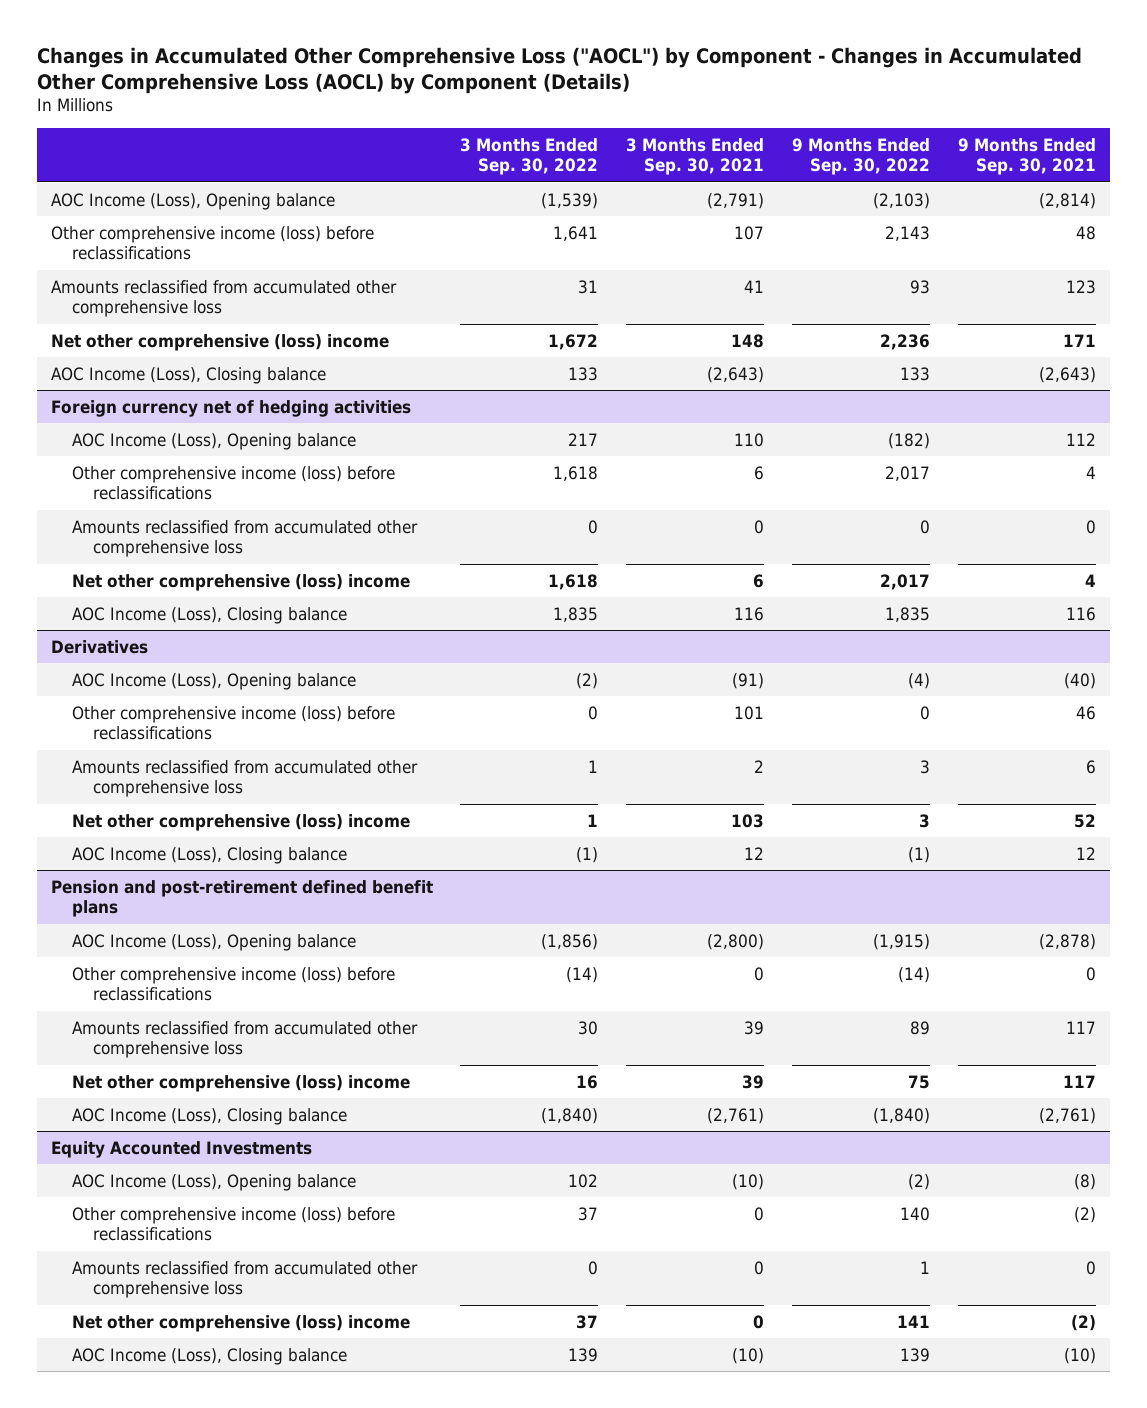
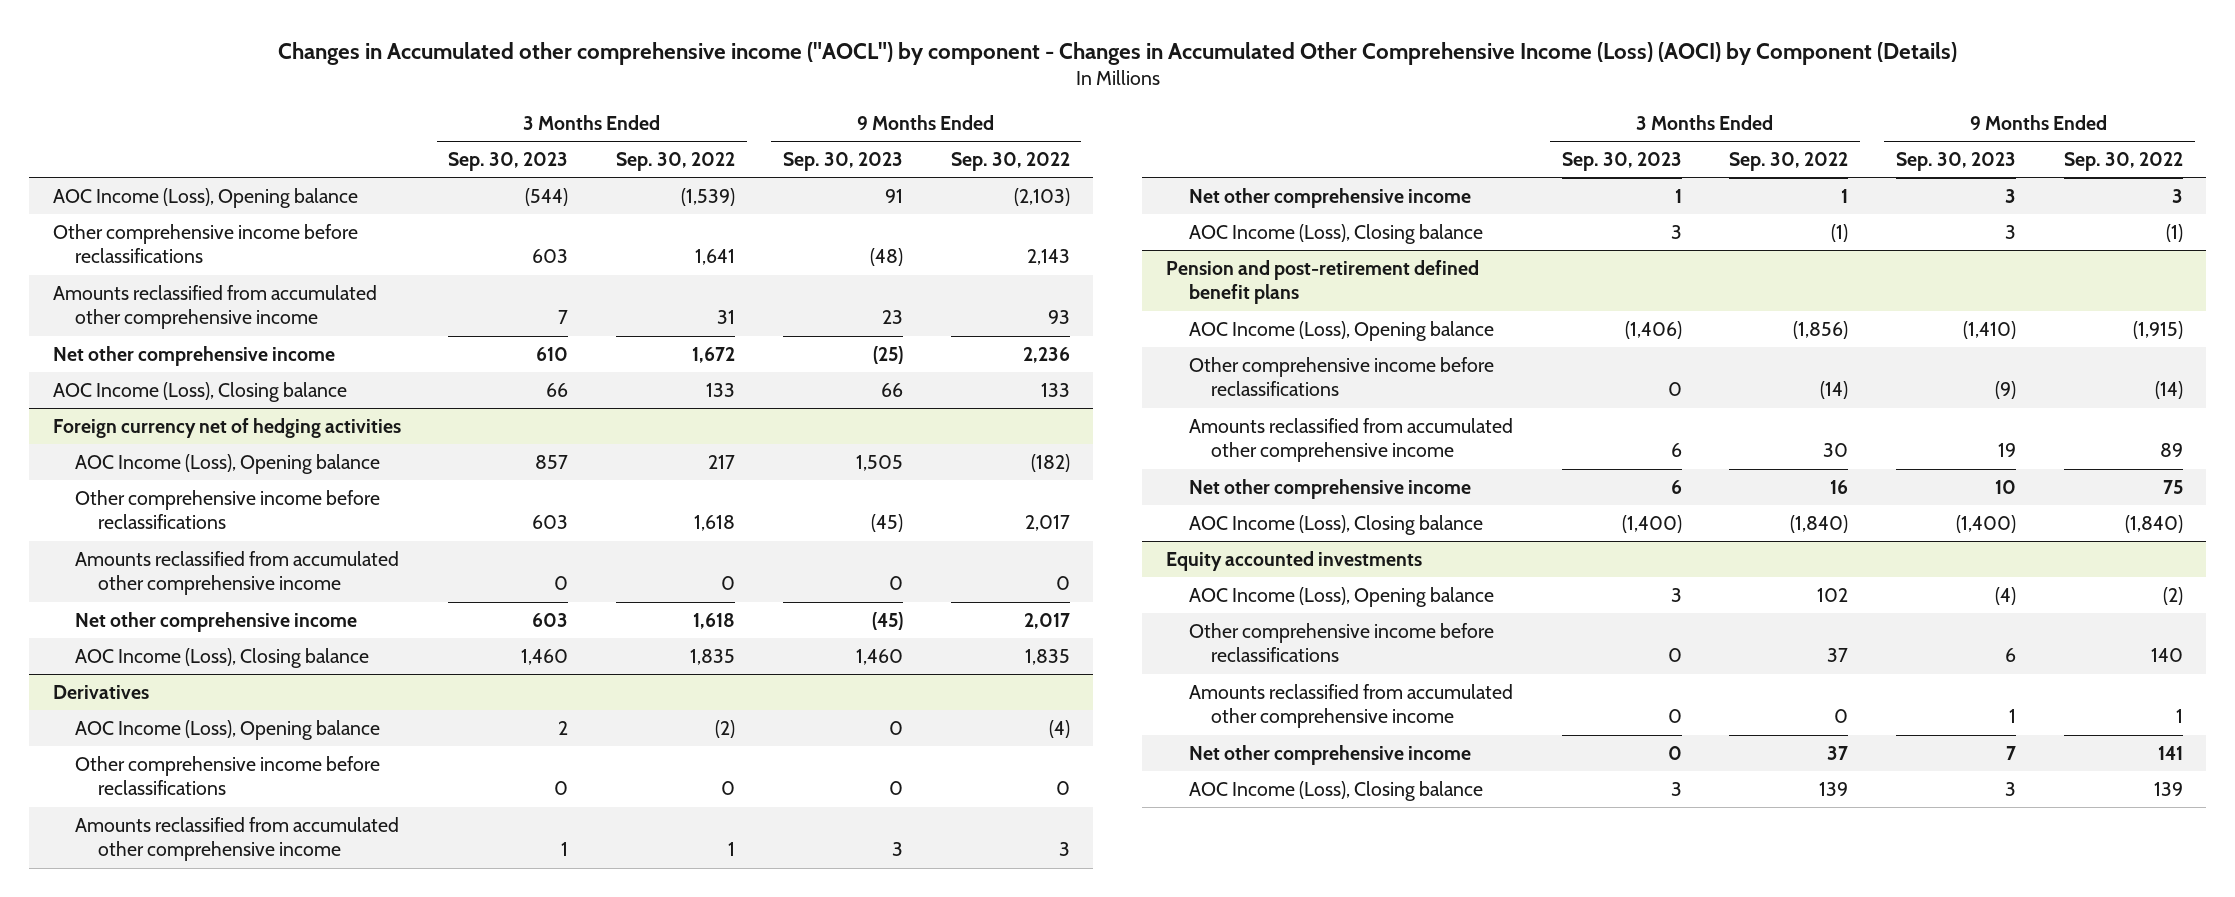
[36,46,1082,94] Changes in Accumulated Other Comprehensive Loss ("AOCL") by Component - Changes in Accumulated Other Comprehensive Loss (AOCL) by Component (Details) -> [277,42,1957,66] Changes in Accumulated other comprehensive income ("AOCL") by component - Changes in Accumulated Other Comprehensive Income (Loss) (AOCI) by Component (Details)
[626,137,765,176] 3 Months Ended Sep. 30, 2021 -> none
[958,137,1097,176] 9 Months Ended Sep. 30, 2021 -> none
none -> [448,152,569,172] Sep. 30, 2023
none -> [782,152,903,172] Sep. 30, 2023
[50,225,374,261] Other comprehensive income (loss) before reclassifications -> [52,223,358,264] Other comprehensive income before reclassifications
[50,279,397,318] Amounts reclassified from accumulated other comprehensive loss -> [52,284,377,330] Amounts reclassified from accumulated other comprehensive income
[50,333,389,351] Net other comprehensive (loss) income -> [52,345,335,366] Net other comprehensive income
[72,465,396,501] Other comprehensive income (loss) before reclassifications -> [75,489,381,530] Other comprehensive income before reclassifications
[72,519,419,558] Amounts reclassified from accumulated other comprehensive loss -> [75,550,400,596] Amounts reclassified from accumulated other comprehensive income
[72,573,411,591] Net other comprehensive (loss) income -> [75,611,358,632] Net other comprehensive income
[72,705,396,741] Other comprehensive income (loss) before reclassifications -> [75,755,381,796] Other comprehensive income before reclassifications
[72,759,419,798] Amounts reclassified from accumulated other comprehensive loss -> [75,816,400,862] Amounts reclassified from accumulated other comprehensive income
[72,813,411,831] Net other comprehensive (loss) income -> [1188,187,1471,208] Net other comprehensive income
[72,966,396,1002] Other comprehensive income (loss) before reclassifications -> [1188,356,1494,397] Other comprehensive income before reclassifications
[72,1020,419,1059] Amounts reclassified from accumulated other comprehensive loss -> [1188,417,1513,463] Amounts reclassified from accumulated other comprehensive income
[72,1074,411,1092] Net other comprehensive (loss) income -> [1188,478,1471,499] Net other comprehensive income
[50,1140,312,1158] Equity Accounted Investments -> [1165,550,1422,571] Equity accounted investments
[72,1206,396,1242] Other comprehensive income (loss) before reclassifications -> [1188,622,1494,663] Other comprehensive income before reclassifications
[72,1260,419,1299] Amounts reclassified from accumulated other comprehensive loss -> [1188,683,1513,729] Amounts reclassified from accumulated other comprehensive income
[72,1314,411,1332] Net other comprehensive (loss) income -> [1188,744,1471,765] Net other comprehensive income

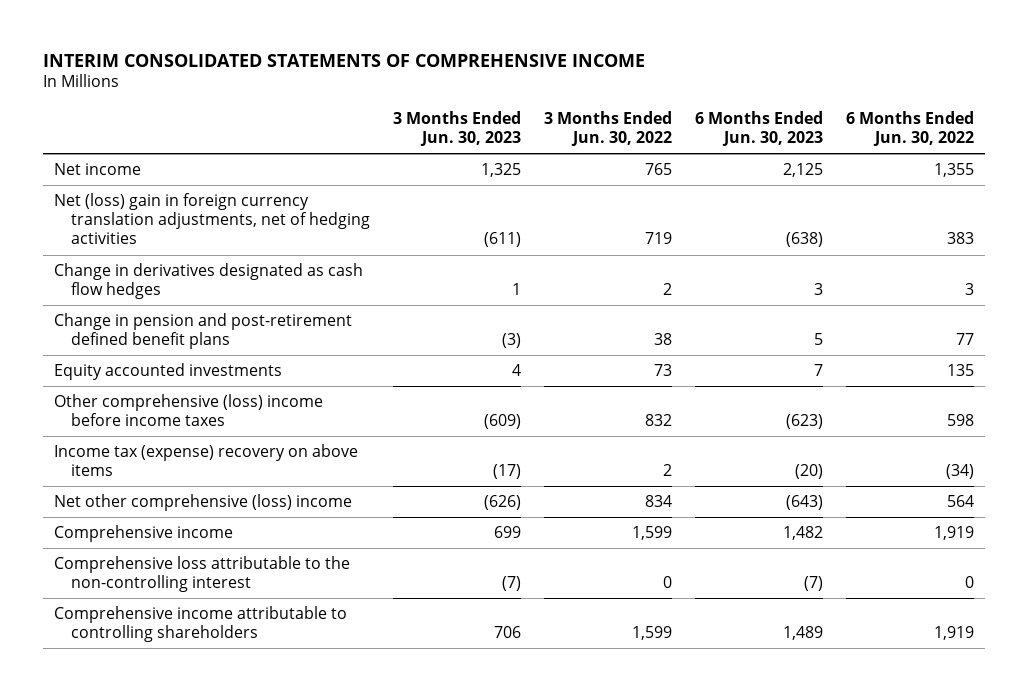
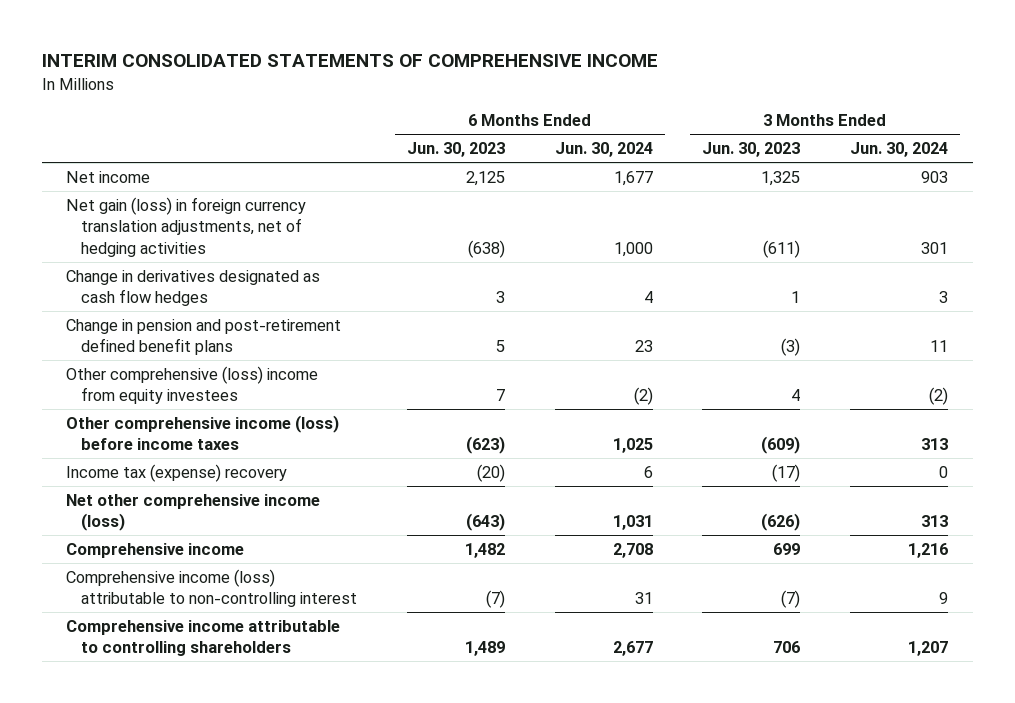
[543,110,672,147] 3 Months Ended Jun. 30, 2022 -> none
[845,110,974,147] 6 Months Ended Jun. 30, 2022 -> none
none -> [554,142,653,158] Jun. 30, 2024
none -> [850,142,949,158] Jun. 30, 2024
[54,193,370,245] Net (loss) gain in foreign currency translation adjustments, net of hedging activities -> [66,196,307,257] Net gain (loss) in foreign currency translation adjustments, net of hedging activities
[54,363,283,381] Equity accounted investments -> [66,365,319,405] Other comprehensive (loss) income from equity investees
[54,394,324,427] Other comprehensive (loss) income before income taxes -> [66,414,340,451] Other comprehensive income (loss) before income taxes
[54,444,359,477] Income tax (expense) recovery on above items -> [66,463,288,482] Income tax (expense) recovery
[54,494,353,512] Net other comprehensive (loss) income -> [66,493,321,532] Net other comprehensive income (loss)
[54,556,351,593] Comprehensive loss attributable to the non-controlling interest -> [66,568,358,608] Comprehensive income (loss) attributable to non-controlling interest

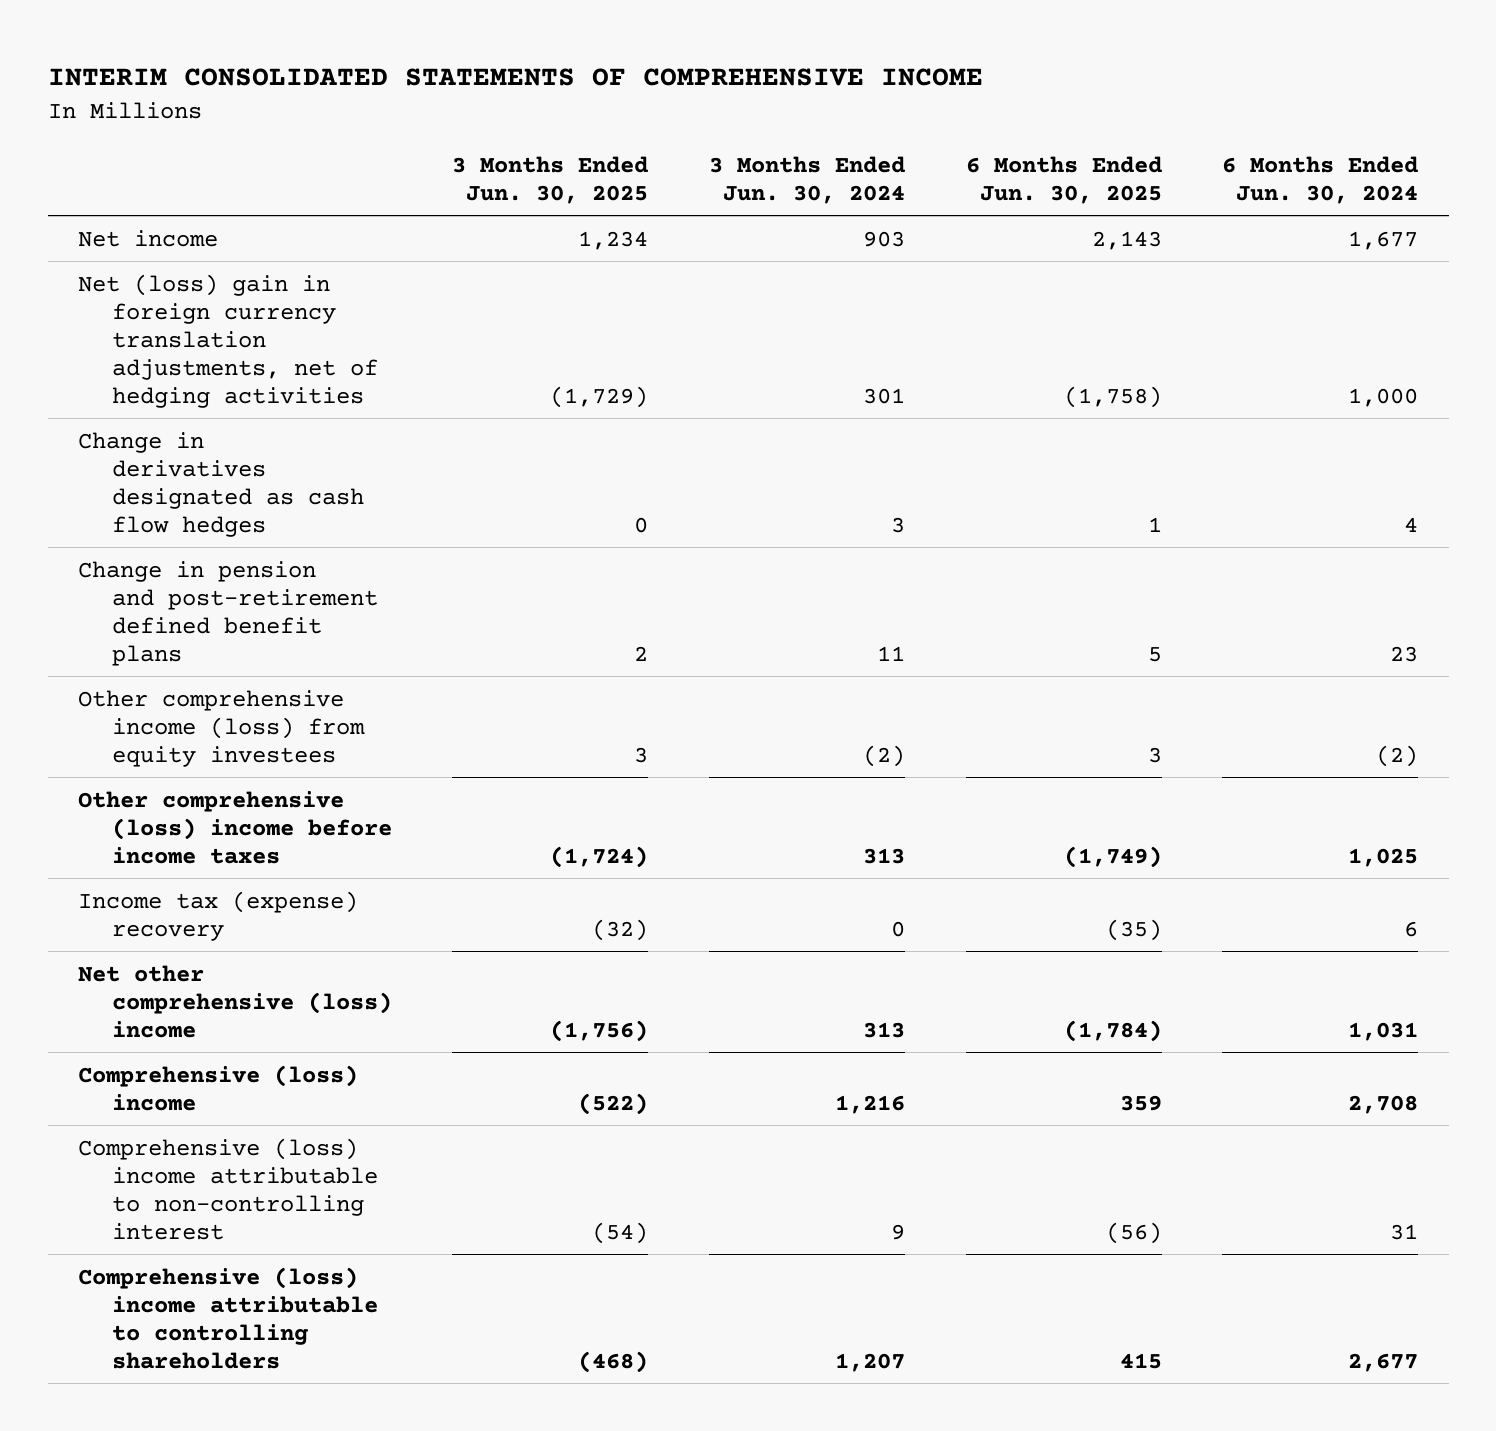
[407,142,506,158] Jun. 30, 2023 -> none
[702,142,801,158] Jun. 30, 2023 -> none
none -> [452,155,649,204] 3 Months Ended Jun. 30, 2025
none -> [965,155,1162,204] 6 Months Ended Jun. 30, 2025
[66,196,307,257] Net gain (loss) in foreign currency translation adjustments, net of hedging activities -> [77,273,378,408] Net (loss) gain in foreign currency translation adjustments, net of hedging activities
[66,365,319,405] Other comprehensive (loss) income from equity investees -> [77,689,365,767] Other comprehensive income (loss) from equity investees
[66,414,340,451] Other comprehensive income (loss) before income taxes -> [77,790,392,864] Other comprehensive (loss) income before income taxes
[66,493,321,532] Net other comprehensive income (loss) -> [77,964,392,1038] Net other comprehensive (loss) income
[66,542,245,558] Comprehensive income -> [77,1064,358,1111] Comprehensive (loss) income
[66,568,358,608] Comprehensive income (loss) attributable to non-controlling interest -> [77,1137,378,1240] Comprehensive (loss) income attributable to non-controlling interest
[66,619,341,657] Comprehensive income attributable to controlling shareholders -> [77,1266,378,1369] Comprehensive (loss) income attributable to controlling shareholders

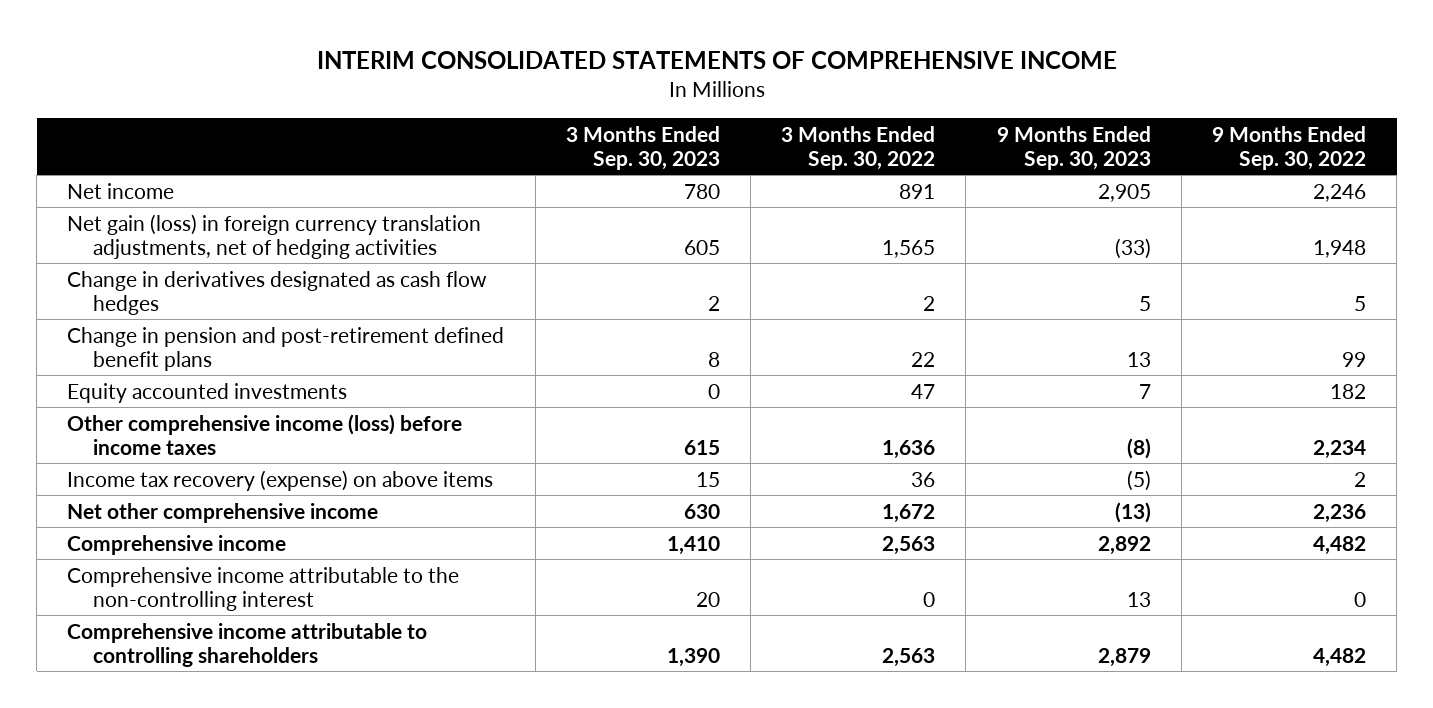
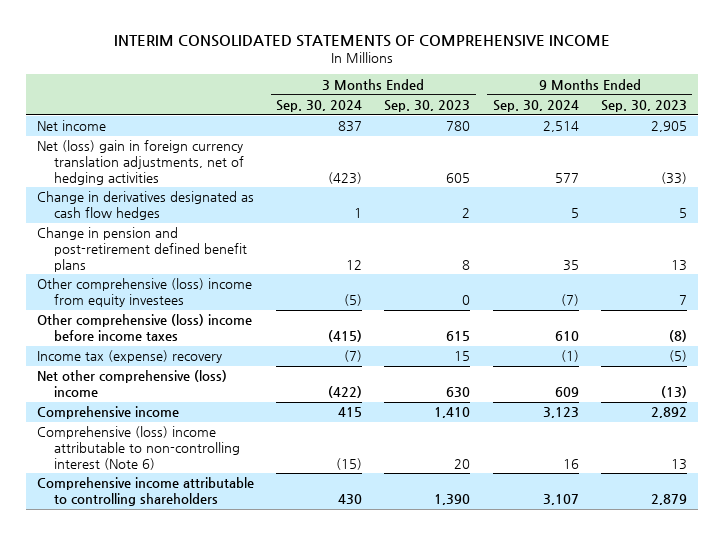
[781,125,936,170] 3 Months Ended Sep. 30, 2022 -> none
[1212,125,1367,170] 9 Months Ended Sep. 30, 2022 -> none
none -> [276,99,363,112] Sep. 30, 2024
none -> [492,99,579,112] Sep. 30, 2024
[67,213,482,259] Net gain (loss) in foreign currency translation adjustments, net of hedging activities -> [37,140,244,185] Net (loss) gain in foreign currency translation adjustments, net of hedging activities
[67,382,348,403] Equity accounted investments -> [37,278,253,308] Other comprehensive (loss) income from equity investees
[67,413,463,455] Other comprehensive income (loss) before income taxes -> [37,314,253,342] Other comprehensive (loss) income before income taxes
[67,469,494,491] Income tax recovery (expense) on above items -> [37,350,223,364] Income tax (expense) recovery
[67,502,379,523] Net other comprehensive income -> [37,370,228,398] Net other comprehensive (loss) income
[67,566,460,611] Comprehensive income attributable to the non-controlling interest -> [37,426,240,470] Comprehensive (loss) income attributable to non-controlling interest (Note 6)

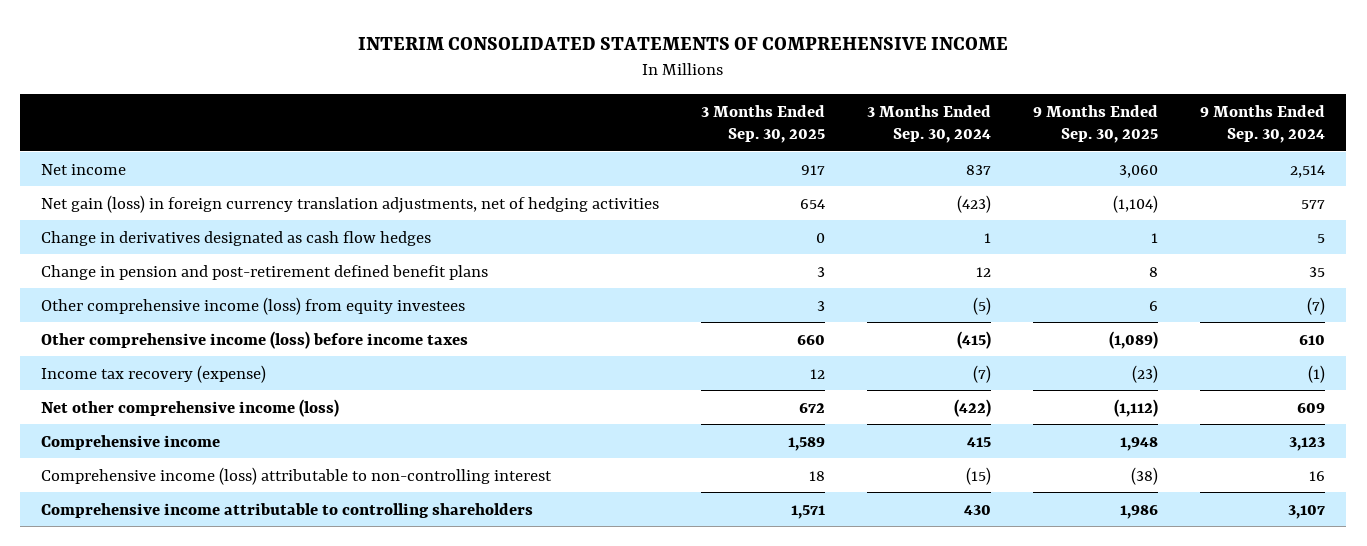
[384,99,471,112] Sep. 30, 2023 -> none
[600,99,687,112] Sep. 30, 2023 -> none
none -> [701,104,826,143] 3 Months Ended Sep. 30, 2025
none -> [1033,104,1159,143] 9 Months Ended Sep. 30, 2025
[37,140,244,185] Net (loss) gain in foreign currency translation adjustments, net of hedging activities -> [41,194,660,213] Net gain (loss) in foreign currency translation adjustments, net of hedging activities
[37,278,253,308] Other comprehensive (loss) income from equity investees -> [41,296,466,315] Other comprehensive income (loss) from equity investees
[37,314,253,342] Other comprehensive (loss) income before income taxes -> [41,330,469,349] Other comprehensive income (loss) before income taxes
[37,350,223,364] Income tax (expense) recovery -> [41,364,267,383] Income tax recovery (expense)
[37,370,228,398] Net other comprehensive (loss) income -> [41,398,340,417] Net other comprehensive income (loss)
[37,426,240,470] Comprehensive (loss) income attributable to non-controlling interest (Note 6) -> [41,466,553,485] Comprehensive income (loss) attributable to non-controlling interest

